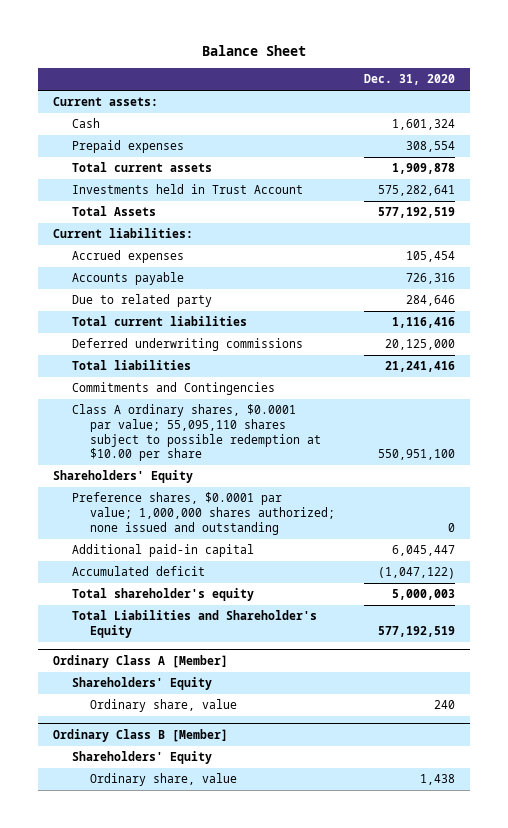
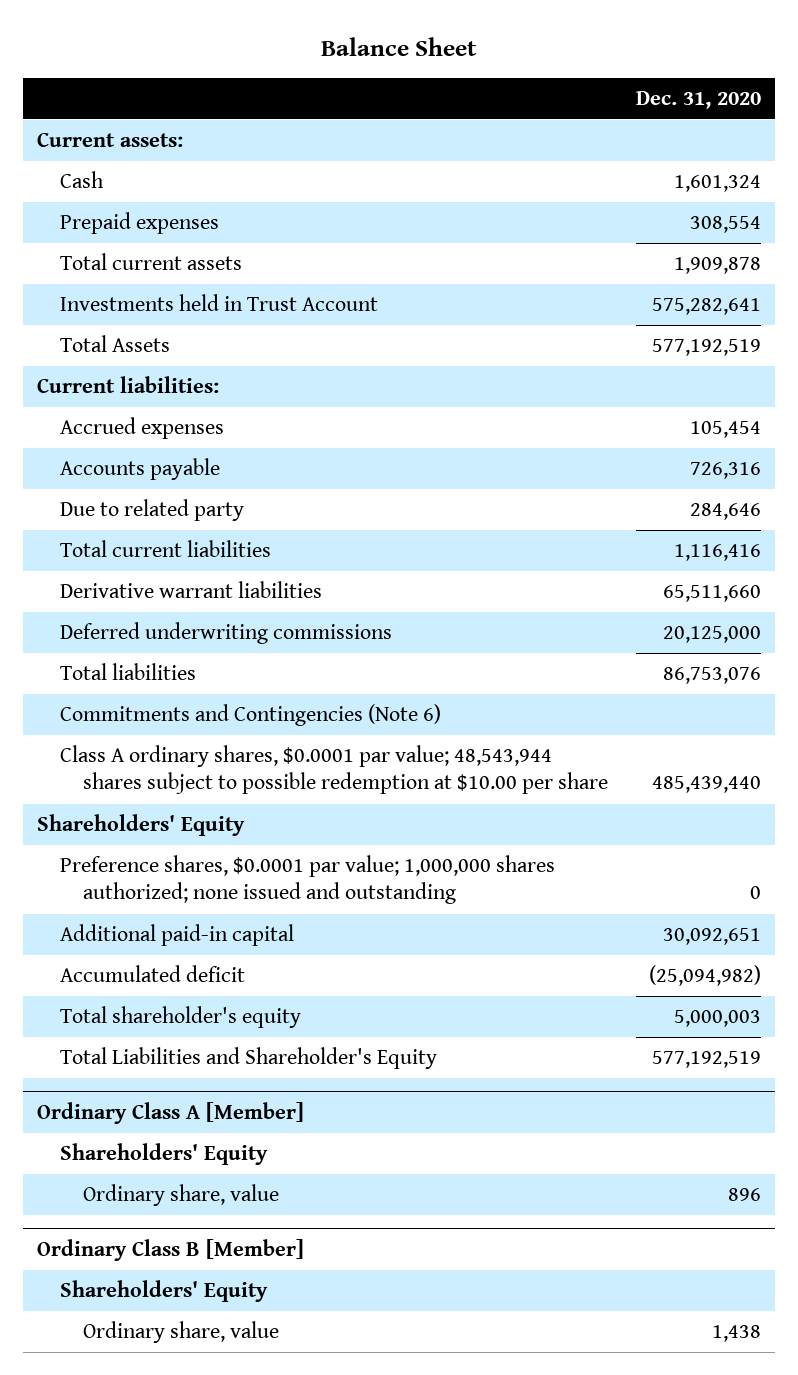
none -> [59,581,322,599] Derivative warrant liabilities
[385,361,456,373] 21,241,416 -> [663,667,762,685] 86,753,076
[71,382,275,396] Commitments and Contingencies -> [59,704,441,727] Commitments and Contingencies (Note 6)
[71,404,321,462] Class A ordinary shares, $0.0001 par value; 55,095,110 shares subject to possible redemption at $10.00 per share -> [59,745,608,795] Class A ordinary shares, $0.0001 par value; 48,543,944 shares subject to possible redemption at $10.00 per share
[378,449,456,461] 550,951,100 -> [652,776,762,794] 485,439,440
[392,545,456,557] 6,045,447 -> [663,928,762,946] 30,092,651
[378,567,456,580] (1,047,122) -> [649,965,762,987] (25,094,982)
[434,700,456,710] 240 -> [728,1188,762,1202] 896

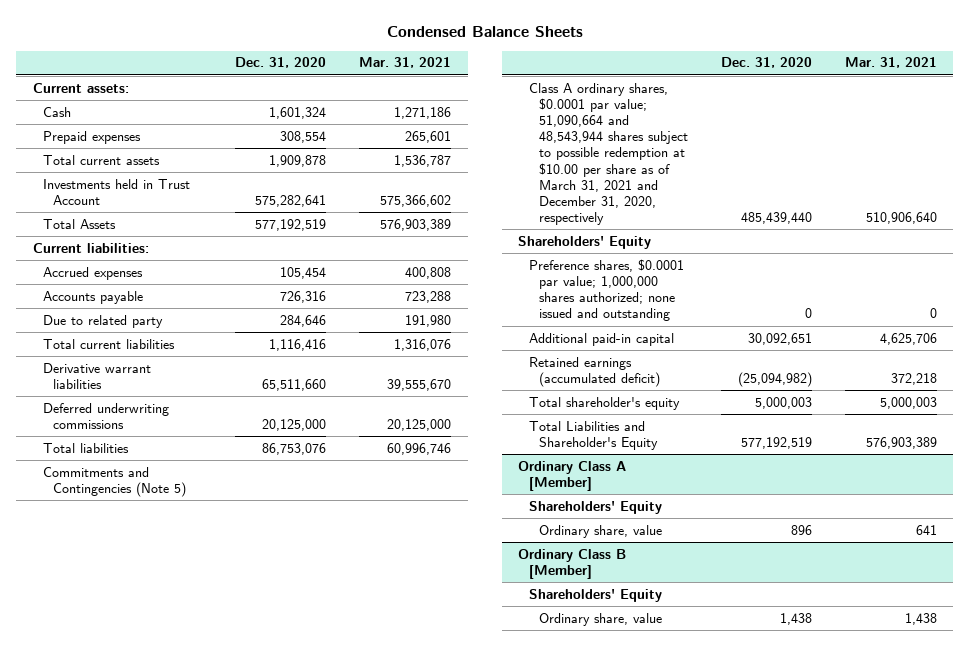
[320,37,477,57] Balance Sheet -> [386,26,583,38] Condensed Balance Sheets
none -> [359,57,452,69] Mar. 31, 2021
[59,704,441,727] Commitments and Contingencies (Note 6) -> [43,466,187,497] Commitments and Contingencies (Note 5)
[59,745,608,795] Class A ordinary shares, $0.0001 par value; 48,543,944 shares subject to possible redemption at $10.00 per share -> [528,82,688,225] Class A ordinary shares, $0.0001 par value; 51,090,664 and 48,543,944 shares subject to possible redemption at $10.00 per share as of March 31, 2021 and December 31, 2020, respectively
[59,965,245,983] Accumulated deficit -> [528,356,660,387] Retained earnings (accumulated deficit)

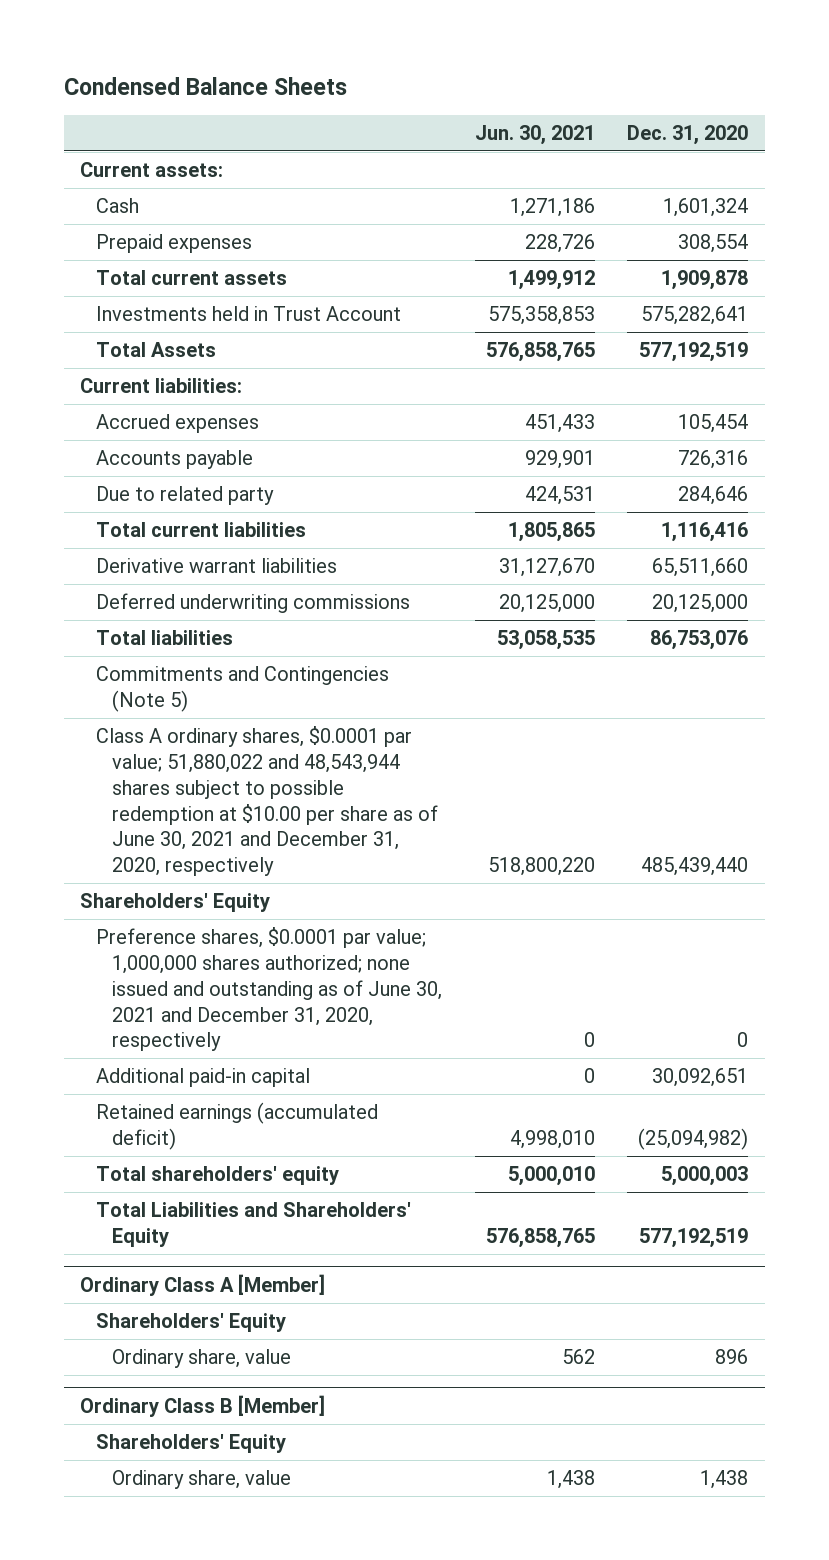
[359,57,452,69] Mar. 31, 2021 -> none
none -> [474,125,595,146] Jun. 30, 2021
[528,82,688,225] Class A ordinary shares, $0.0001 par value; 51,090,664 and 48,543,944 shares subject to possible redemption at $10.00 per share as of March 31, 2021 and December 31, 2020, respectively -> [96,726,439,877] Class A ordinary shares, $0.0001 par value; 51,880,022 and 48,543,944 shares subject to possible redemption at $10.00 per share as of June 30, 2021 and December 31, 2020, respectively
[528,258,684,322] Preference shares, $0.0001 par value; 1,000,000 shares authorized; none issued and outstanding -> [96,927,443,1052] Preference shares, $0.0001 par value; 1,000,000 shares authorized; none issued and outstanding as of June 30, 2021 and December 31, 2020, respectively
[528,396,680,410] Total shareholder's equity -> [96,1166,340,1186] Total shareholders' equity
[528,420,658,450] Total Liabilities and Shareholder's Equity -> [96,1202,412,1247] Total Liabilities and Shareholders' Equity

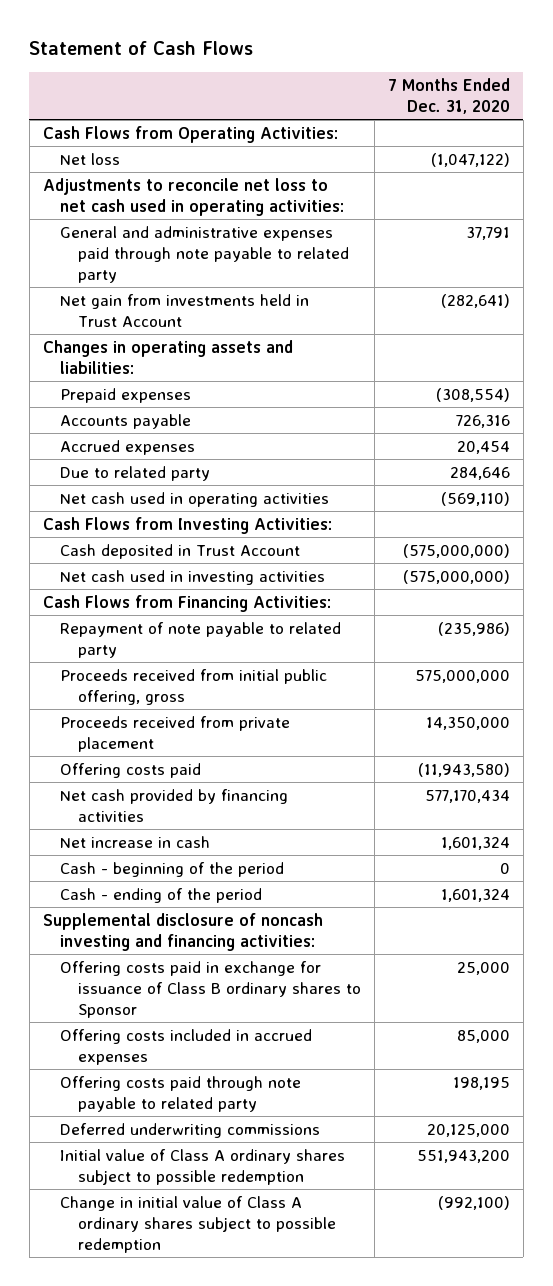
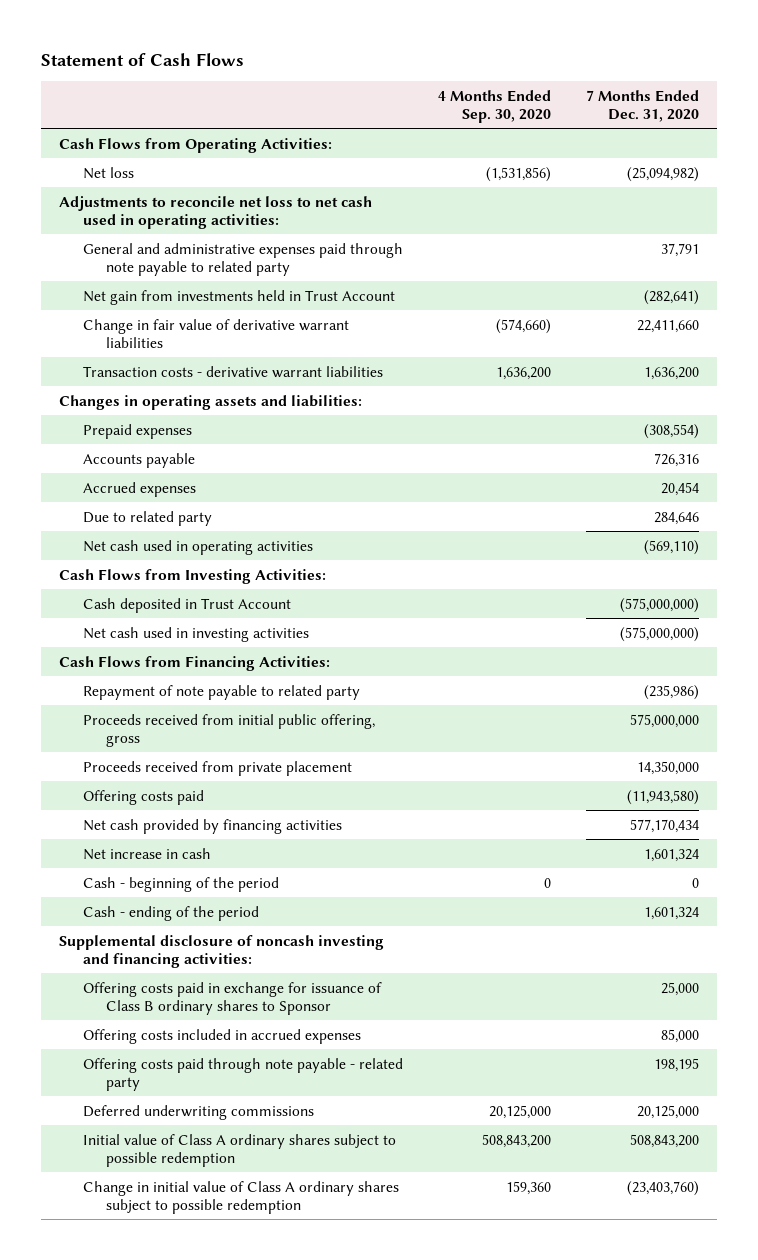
none -> [437,89,551,123] 4 Months Ended Sep. 30, 2020
[430,152,510,167] (1,047,122) -> [627,166,700,182] (25,094,982)
none -> [82,318,349,348] Change in fair value of derivative warrant liabilities
none -> [82,365,383,378] Transaction costs - derivative warrant liabilities
[60,1075,302,1112] Offering costs paid through note payable to related party -> [82,1057,403,1091] Offering costs paid through note payable - related party
[416,1149,510,1163] 551,943,200 -> [630,1133,700,1148] 508,843,200
[437,1195,510,1210] (992,100) -> [627,1180,700,1196] (23,403,760)

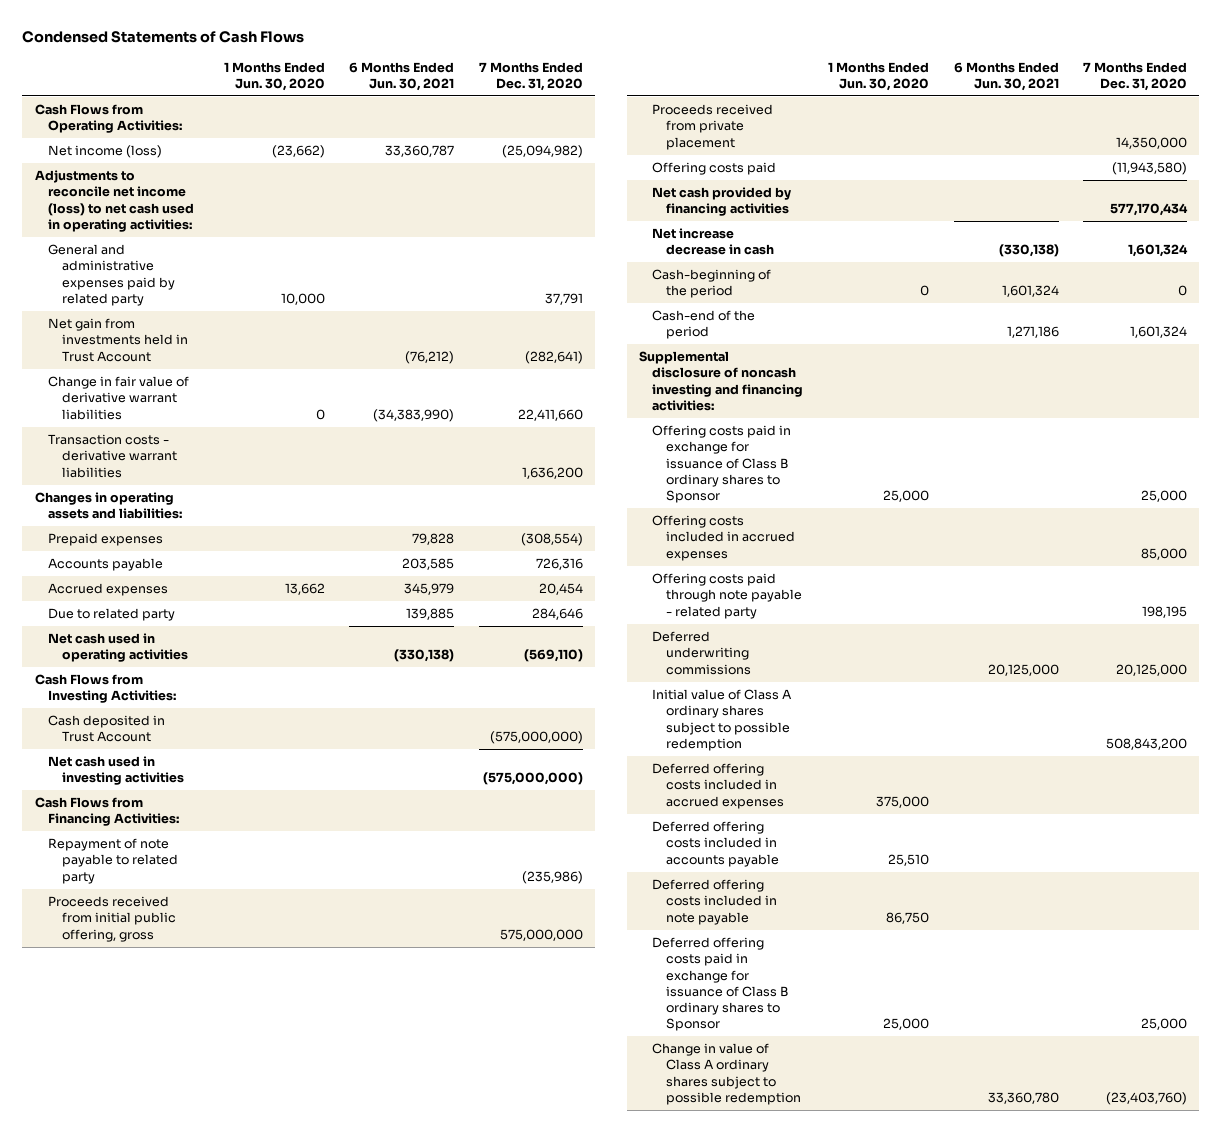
[41,52,245,66] Statement of Cash Flows -> [22,30,305,43] Condensed Statements of Cash Flows
[437,89,551,123] 4 Months Ended Sep. 30, 2020 -> none
none -> [223,61,325,91] 1 Months Ended Jun. 30, 2020
none -> [349,61,455,91] 6 Months Ended Jun. 30, 2021
[82,166,134,179] Net loss -> [48,145,163,159] Net income (loss)
[59,195,373,229] Adjustments to reconcile net loss to net cash used in operating activities: -> [34,170,195,232] Adjustments to reconcile net income (loss) to net cash used in operating activities:
[82,242,403,276] General and administrative expenses paid through note payable to related party -> [48,244,175,306] General and administrative expenses paid by related party
[82,847,211,860] Net increase in cash -> [652,228,775,256] Net increase decrease in cash
[82,876,279,892] Cash - beginning of the period -> [652,269,772,299] Cash-beginning of the period
[82,905,259,921] Cash - ending of the period -> [652,310,756,340] Cash-end of the period
none -> [652,763,785,809] Deferred offering costs included in accrued expenses
none -> [652,821,780,867] Deferred offering costs included in accounts payable
none -> [652,879,778,925] Deferred offering costs included in note payable
none -> [652,937,790,1032] Deferred offering costs paid in exchange for issuance of Class B ordinary shares to Sponsor
[82,1180,399,1214] Change in initial value of Class A ordinary shares subject to possible redemption -> [652,1043,802,1105] Change in value of Class A ordinary shares subject to possible redemption

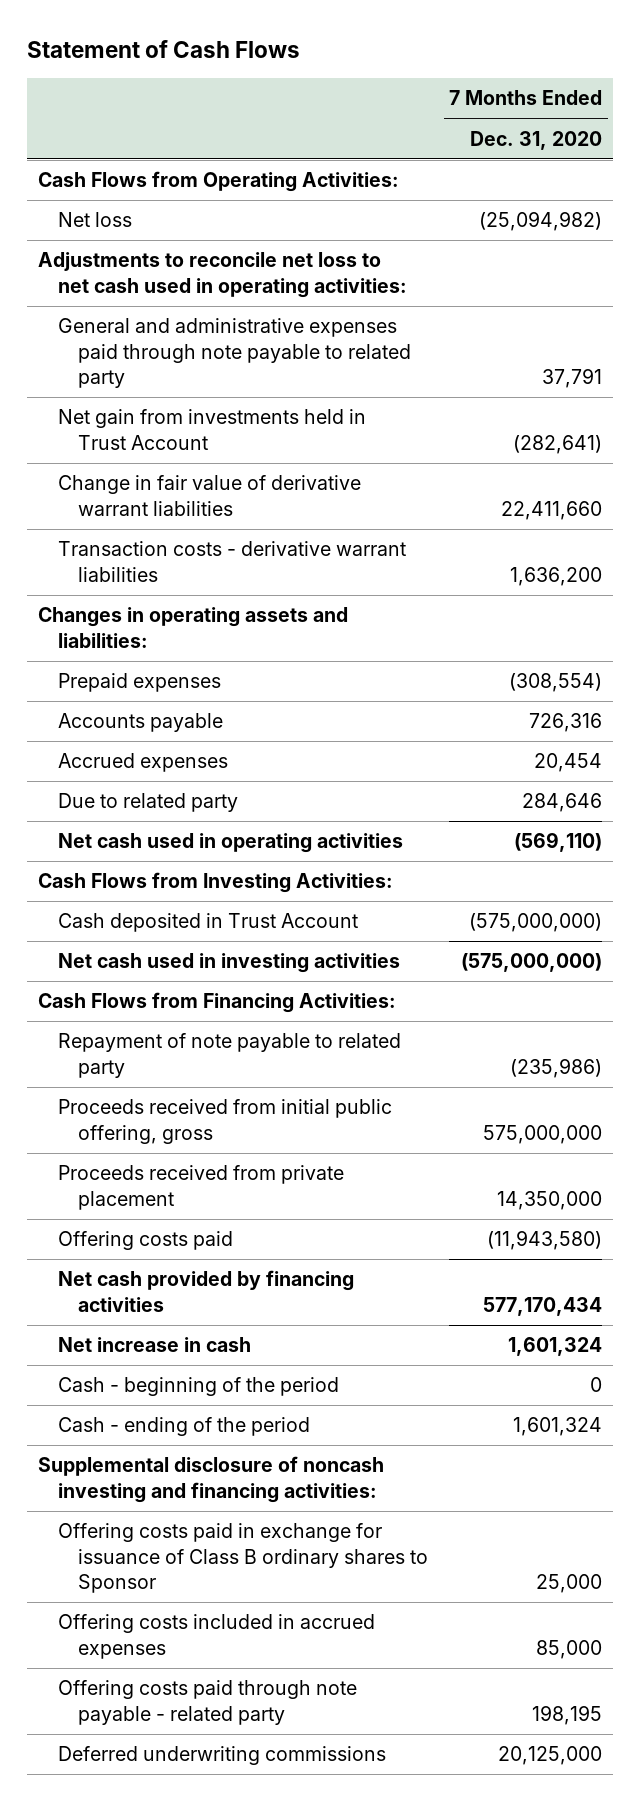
[22,30,305,43] Condensed Statements of Cash Flows -> [27,39,301,58] Statement of Cash Flows
[223,61,325,91] 1 Months Ended Jun. 30, 2020 -> none
[349,61,455,91] 6 Months Ended Jun. 30, 2021 -> none
[48,145,163,159] Net income (loss) -> [57,212,132,228] Net loss
[34,170,195,232] Adjustments to reconcile net income (loss) to net cash used in operating activities: -> [38,252,407,298] Adjustments to reconcile net loss to net cash used in operating activities:
[48,244,175,306] General and administrative expenses paid by related party -> [57,318,411,389] General and administrative expenses paid through note payable to related party
[652,228,775,256] Net increase decrease in cash -> [57,1337,251,1353] Net increase in cash
[652,269,772,299] Cash-beginning of the period -> [57,1377,339,1397] Cash - beginning of the period
[652,310,756,340] Cash-end of the period -> [57,1417,310,1437] Cash - ending of the period
[652,689,793,751] Initial value of Class A ordinary shares subject to possible redemption -> none
[652,763,785,809] Deferred offering costs included in accrued expenses -> none
[652,821,780,867] Deferred offering costs included in accounts payable -> none
[652,879,778,925] Deferred offering costs included in note payable -> none
[652,937,790,1032] Deferred offering costs paid in exchange for issuance of Class B ordinary shares to Sponsor -> none
[652,1043,802,1105] Change in value of Class A ordinary shares subject to possible redemption -> none

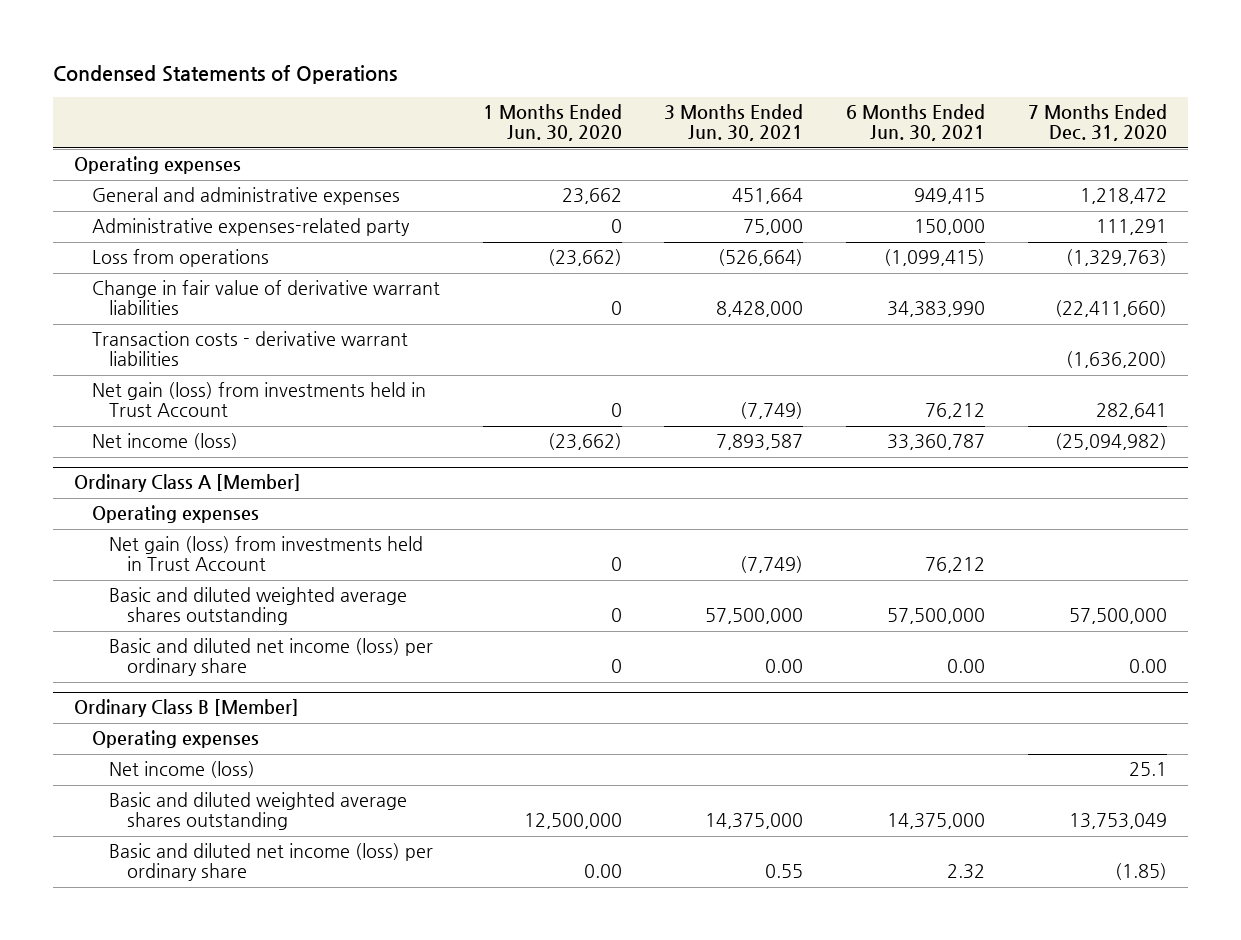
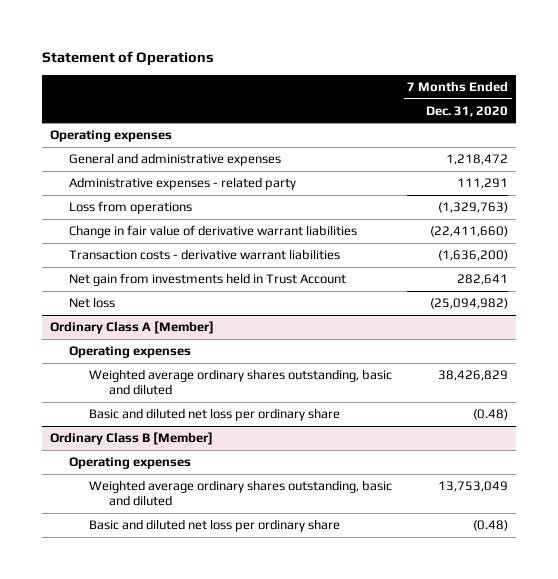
[52,64,397,84] Condensed Statements of Operations -> [42,51,215,67] Statement of Operations
[482,104,622,142] 1 Months Ended Jun. 30, 2020 -> none
[664,104,804,142] 3 Months Ended Jun. 30, 2021 -> none
[845,104,985,142] 6 Months Ended Jun. 30, 2021 -> none
[91,218,410,237] Administrative expenses-related party -> [69,176,297,190] Administrative expenses - related party
[91,382,426,418] Net gain (loss) from investments held in Trust Account -> [69,272,347,286] Net gain from investments held in Trust Account
[91,433,238,451] Net income (loss) -> [69,296,116,308] Net loss
[109,536,424,572] Net gain (loss) from investments held in Trust Account -> none
[109,587,408,626] Basic and diluted weighted average shares outstanding -> [89,368,393,396] Weighted average ordinary shares outstanding, basic and diluted
[1068,608,1167,625] 57,500,000 -> [438,369,509,381] 38,426,829
[109,638,434,677] Basic and diluted net income (loss) per ordinary share -> [89,407,341,421] Basic and diluted net loss per ordinary share
[1128,659,1167,674] 0.00 -> [473,408,509,420] (0.48)
[109,761,256,779] Net income (loss) -> none
[109,792,408,831] Basic and diluted weighted average shares outstanding -> [89,479,393,507] Weighted average ordinary shares outstanding, basic and diluted
[109,843,434,882] Basic and diluted net income (loss) per ordinary share -> [89,518,341,532] Basic and diluted net loss per ordinary share
[1114,863,1167,881] (1.85) -> [473,519,509,531] (0.48)

